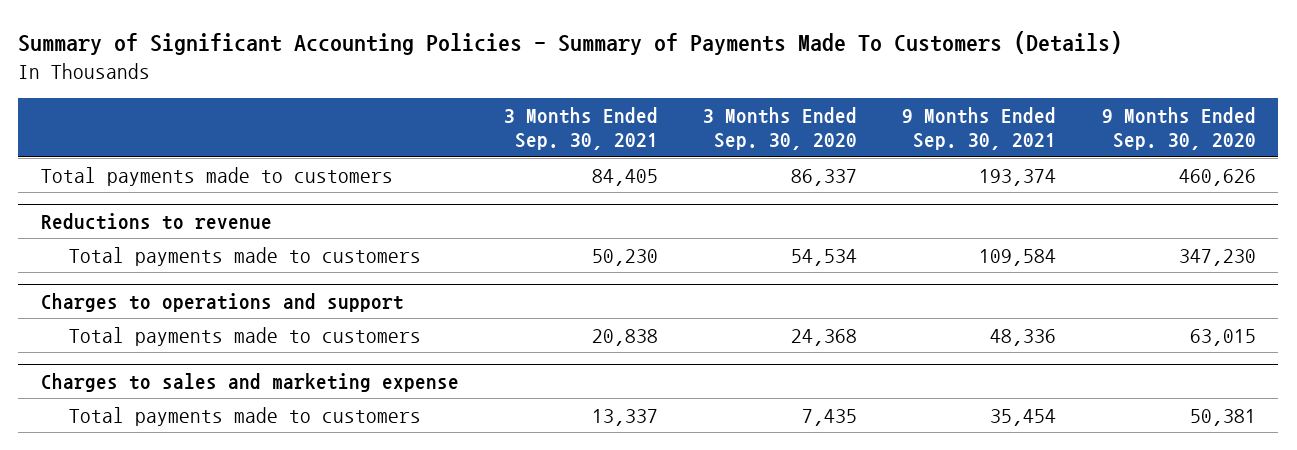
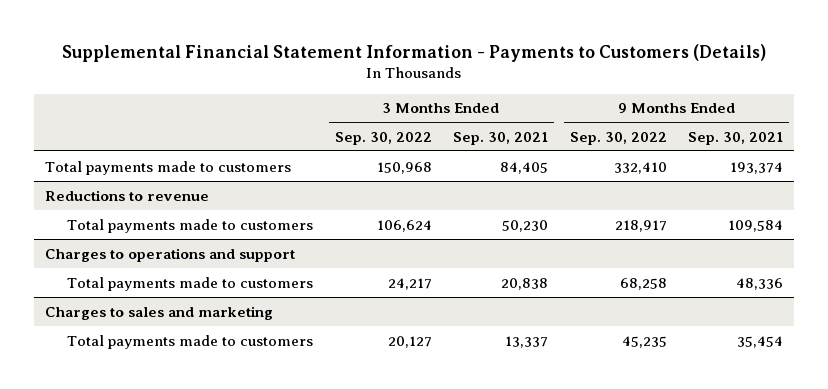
[18,31,1123,56] Summary of Significant Accounting Policies - Summary of Payments Made To Customers (Details) -> [62,43,767,62] Supplemental Financial Statement Information - Payments to Customers (Details)
[703,107,858,151] 3 Months Ended Sep. 30, 2020 -> none
[1101,107,1256,151] 9 Months Ended Sep. 30, 2020 -> none
none -> [334,131,432,145] Sep. 30, 2022
none -> [569,131,667,145] Sep. 30, 2022
[40,372,459,392] Charges to sales and marketing expense -> [44,305,273,320] Charges to sales and marketing

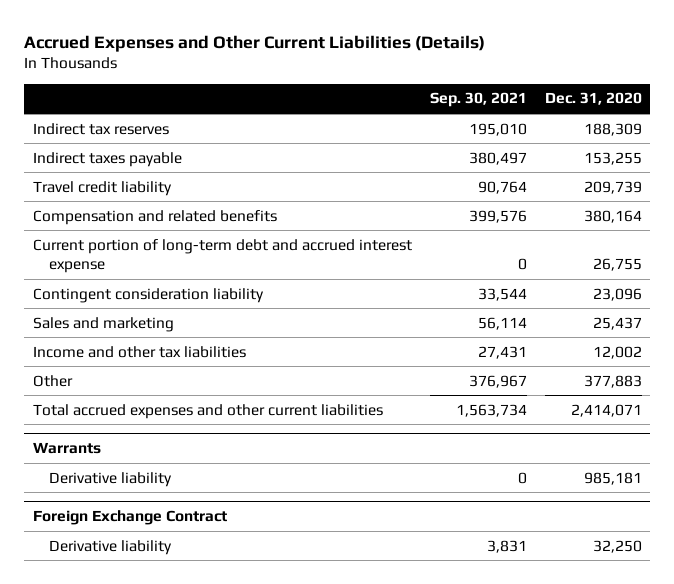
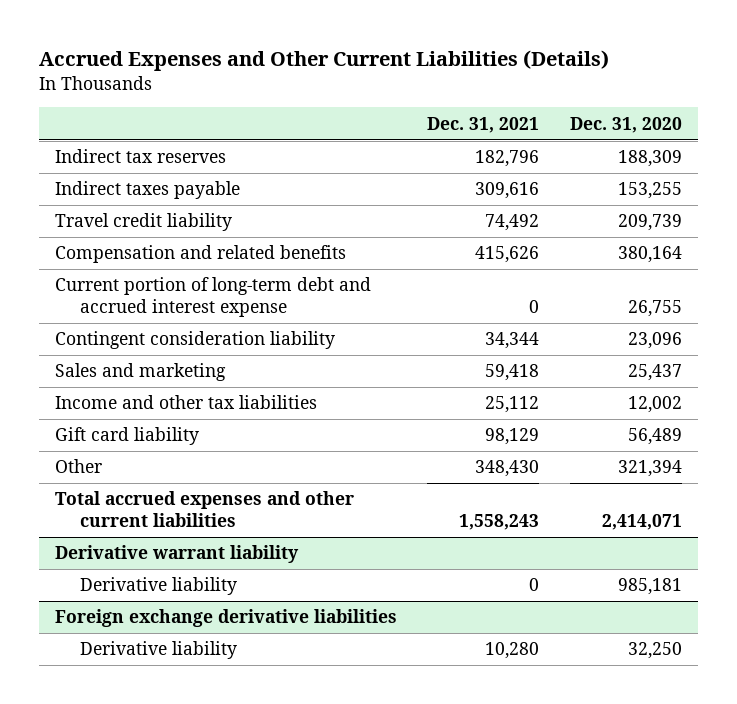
[429,92,527,108] Sep. 30, 2021 -> none
none -> [427,116,540,133] Dec. 31, 2021
none -> [54,427,199,446] Gift card liability
[583,374,642,388] 377,883 -> [618,460,683,478] 321,394
[32,442,101,455] Warrants -> [54,545,299,564] Derivative warrant liability
[32,510,227,526] Foreign Exchange Contract -> [54,609,397,628] Foreign exchange derivative liabilities

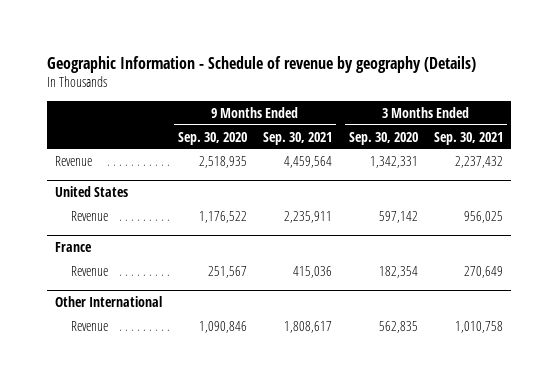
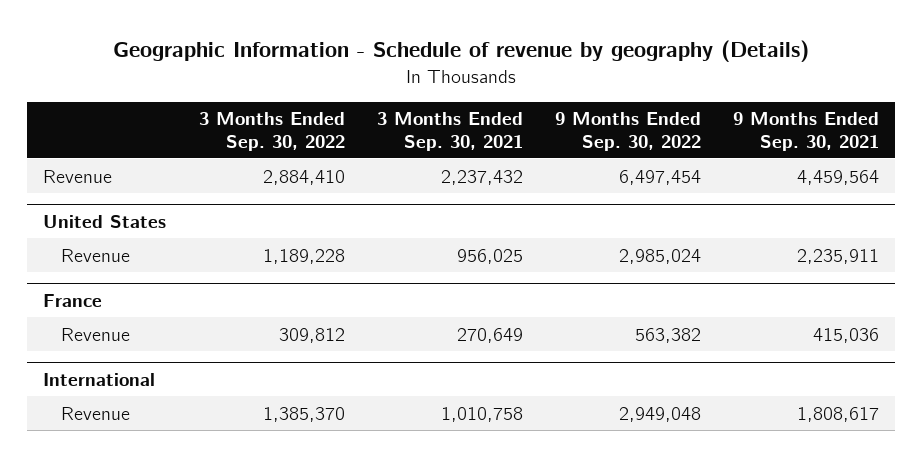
[178,131,248,145] Sep. 30, 2020 -> none
[348,131,418,145] Sep. 30, 2020 -> none
none -> [198,112,345,151] 3 Months Ended Sep. 30, 2022
none -> [555,112,702,151] 9 Months Ended Sep. 30, 2022
[54,296,162,308] Other International -> [43,372,156,386] International

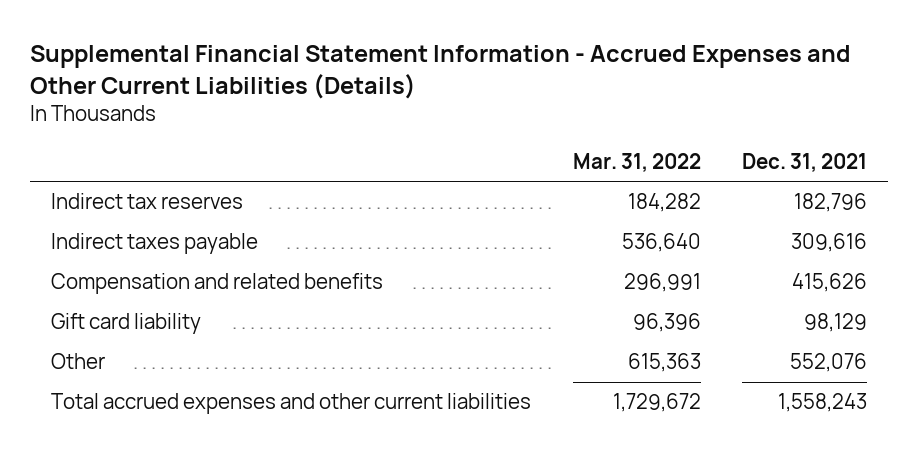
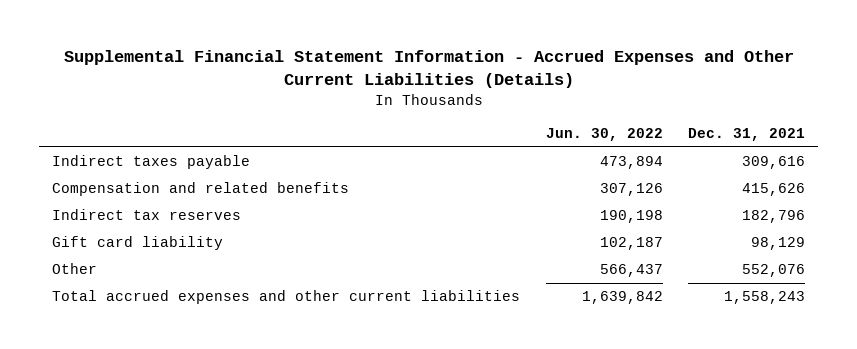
[572,153,701,173] Mar. 31, 2022 -> none
none -> [545,127,663,141] Jun. 30, 2022
[50,193,243,210] Indirect tax reserves -> [52,209,242,221] Indirect tax reserves

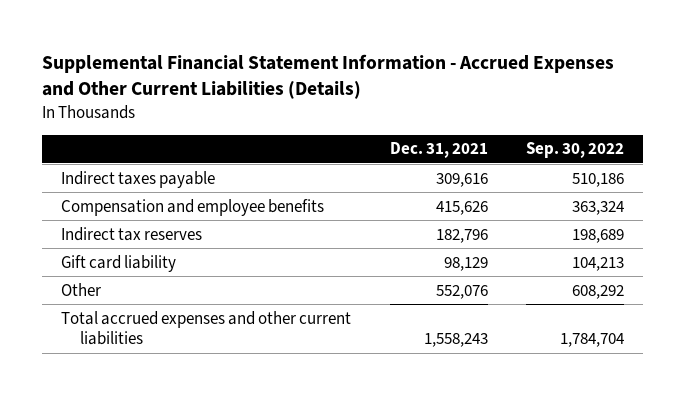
[545,127,663,141] Jun. 30, 2022 -> none
none -> [526,142,625,159] Sep. 30, 2022
[52,182,350,197] Compensation and related benefits -> [61,198,325,216] Compensation and employee benefits

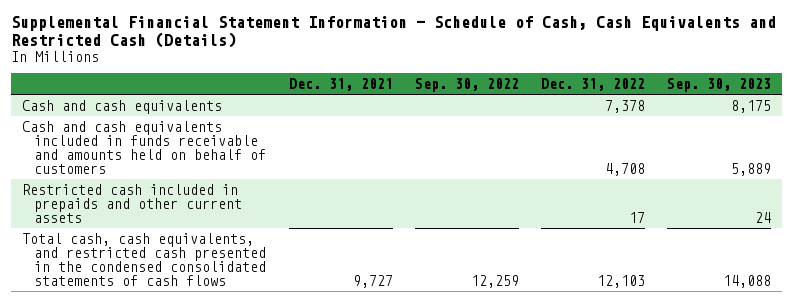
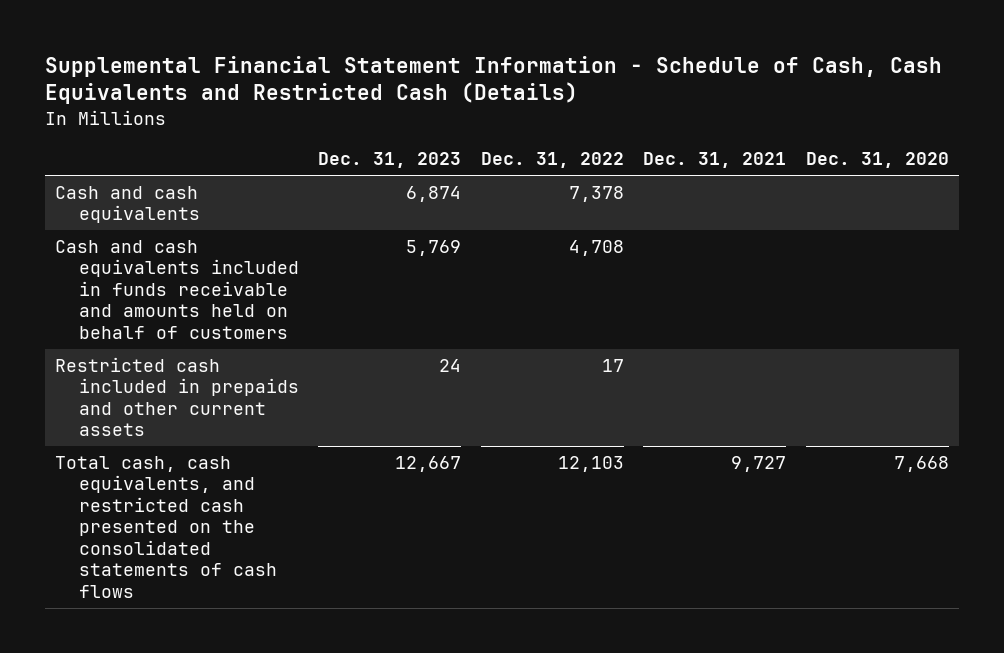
[414,78,519,93] Sep. 30, 2022 -> none
[666,78,771,93] Sep. 30, 2023 -> none
none -> [318,152,462,169] Dec. 31, 2023
none -> [805,152,949,169] Dec. 31, 2020
[21,232,267,287] Total cash, cash equivalents, and restricted cash presented in the condensed consolidated statements of cash flows -> [54,455,277,598] Total cash, cash equivalents, and restricted cash presented on the consolidated statements of cash flows

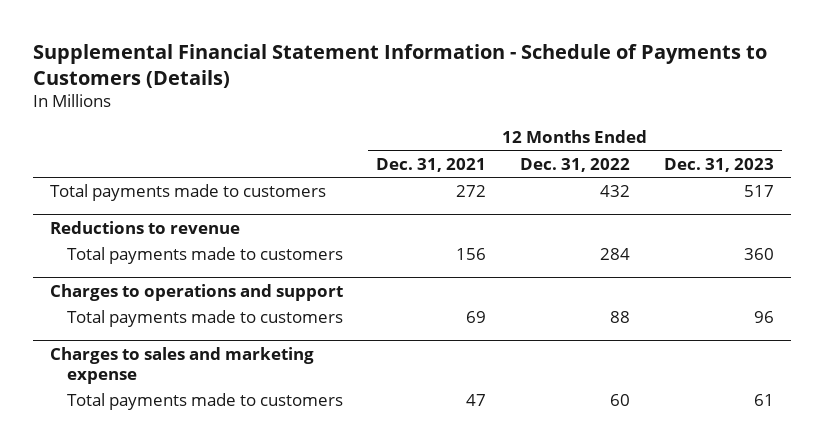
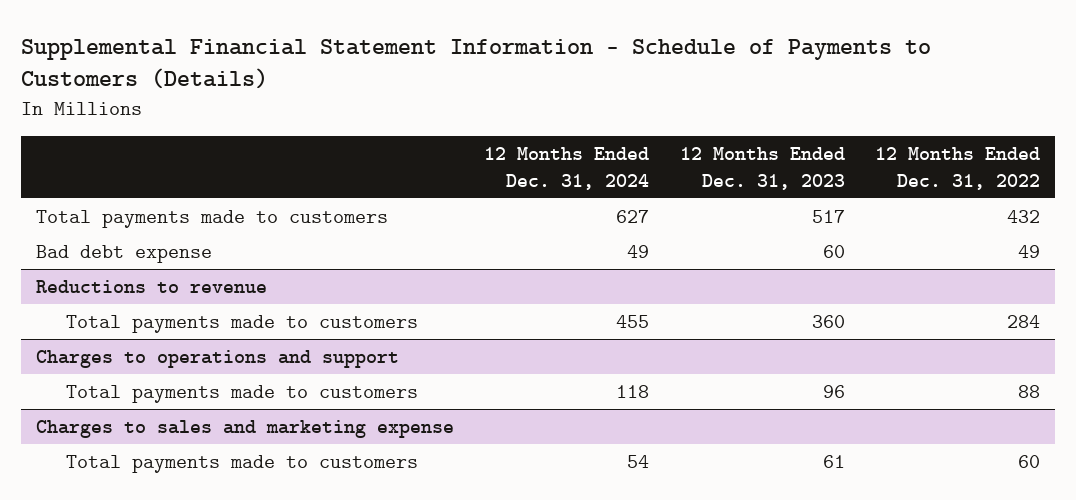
[376,157,487,172] Dec. 31, 2021 -> none
none -> [484,146,650,190] 12 Months Ended Dec. 31, 2024
none -> [36,244,213,263] Bad debt expense

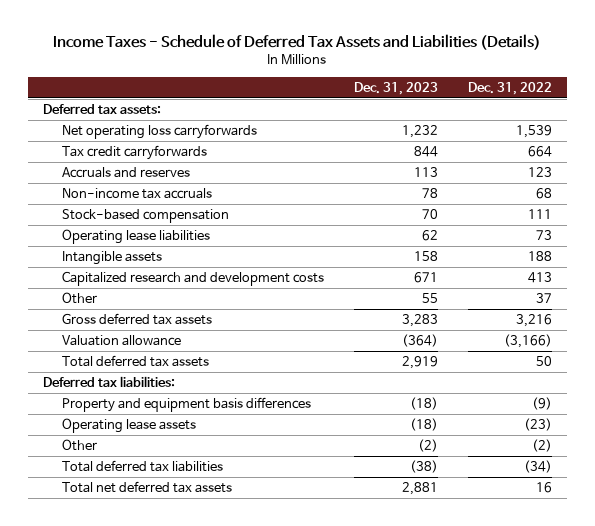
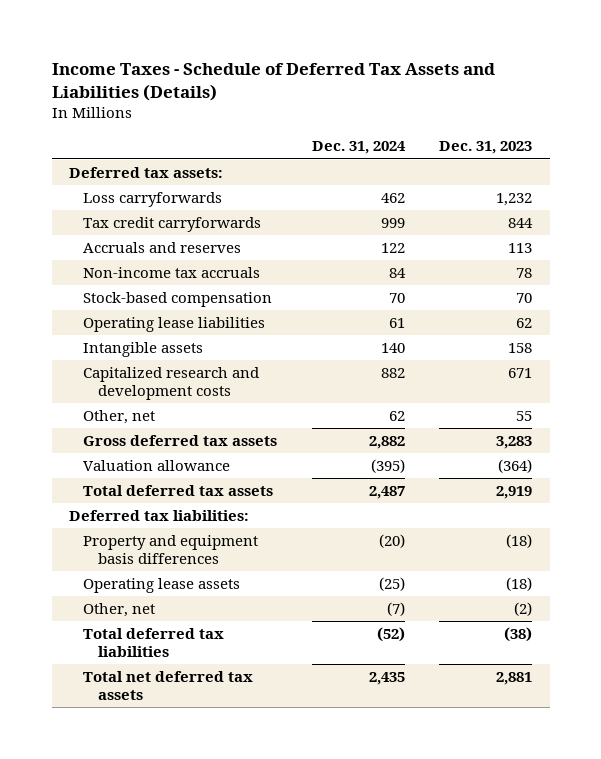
[468,81,553,95] Dec. 31, 2022 -> none
none -> [311,141,406,155] Dec. 31, 2024
[62,124,258,140] Net operating loss carryforwards -> [83,191,223,207] Loss carryforwards
[62,292,98,305] Other -> [83,409,156,424] Other, net
[62,439,98,452] Other -> [83,602,156,617] Other, net

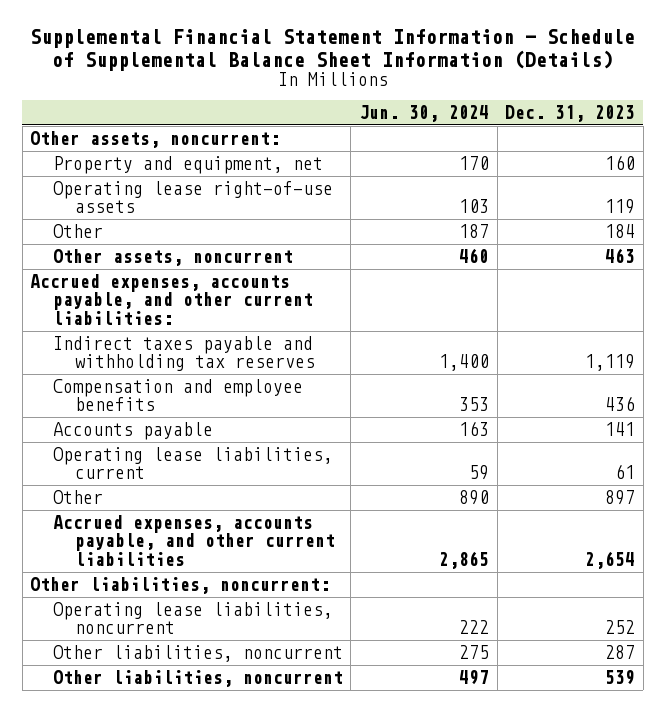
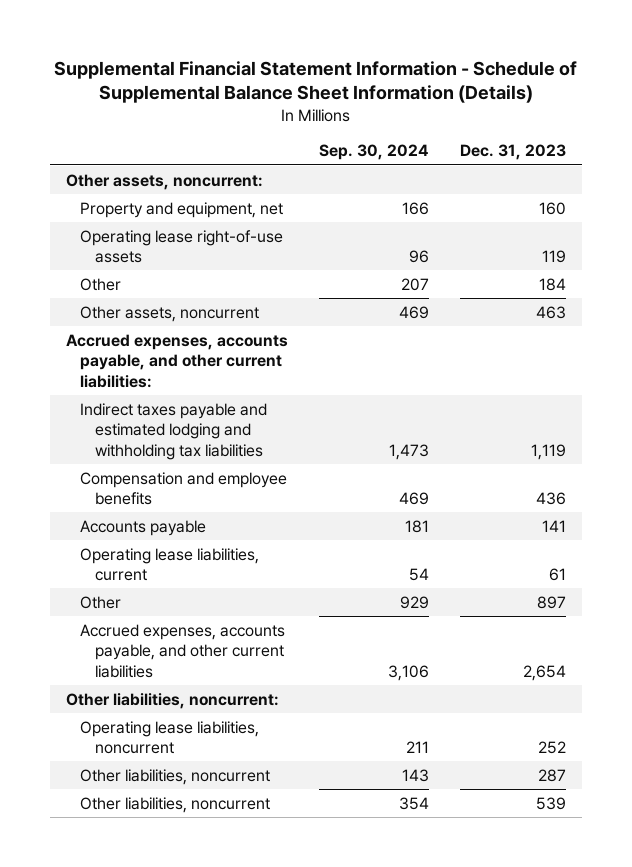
[358,105,489,123] Jun. 30, 2024 -> none
none -> [319,144,430,161] Sep. 30, 2024
[52,335,315,372] Indirect taxes payable and withholding tax reserves -> [80,402,268,460] Indirect taxes payable and estimated lodging and withholding tax liabilities

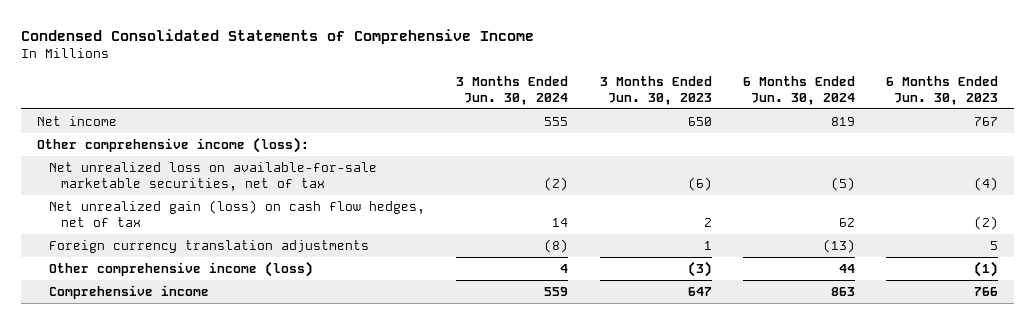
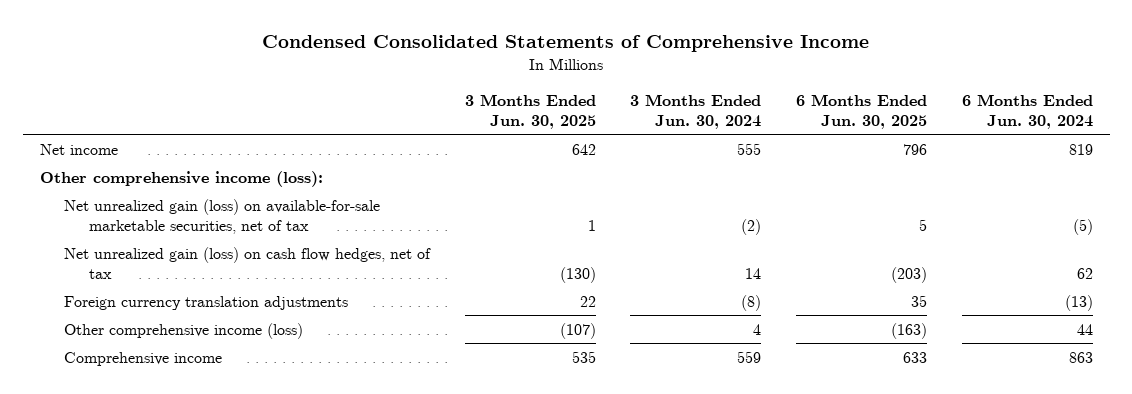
[599,75,712,105] 3 Months Ended Jun. 30, 2023 -> none
[886,75,999,105] 6 Months Ended Jun. 30, 2023 -> none
none -> [464,93,596,129] 3 Months Ended Jun. 30, 2025
none -> [795,93,927,129] 6 Months Ended Jun. 30, 2025
[48,161,377,191] Net unrealized loss on available-for-sale marketable securities, net of tax -> [64,198,381,234] Net unrealized gain (loss) on available-for-sale marketable securities, net of tax

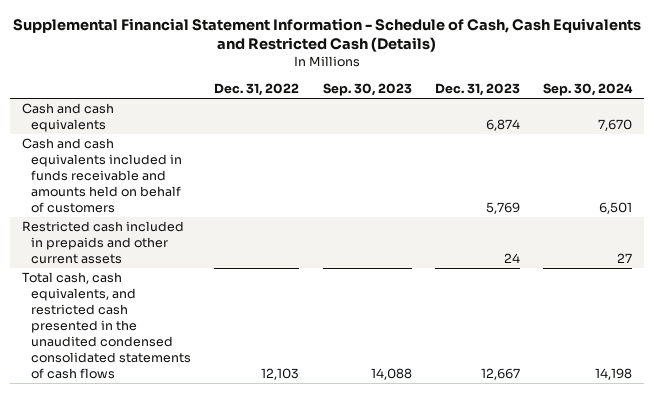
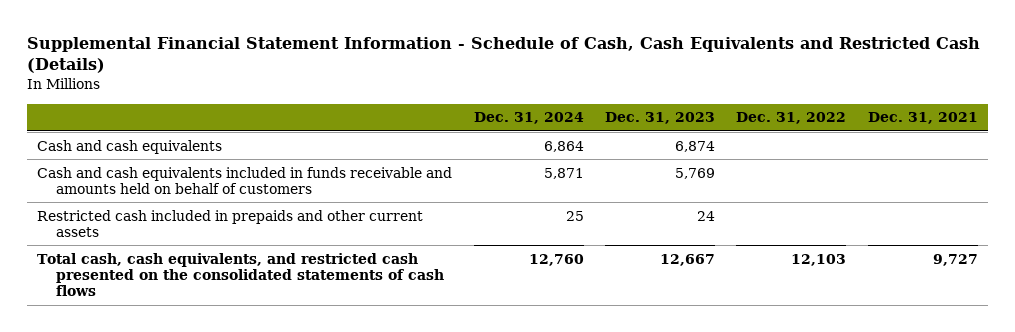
[322,83,412,97] Sep. 30, 2023 -> none
[543,83,634,97] Sep. 30, 2024 -> none
none -> [473,112,584,125] Dec. 31, 2024
none -> [867,112,978,125] Dec. 31, 2021
[21,272,191,380] Total cash, cash equivalents, and restricted cash presented in the unaudited condensed consolidated statements of cash flows -> [37,252,445,297] Total cash, cash equivalents, and restricted cash presented on the consolidated statements of cash flows

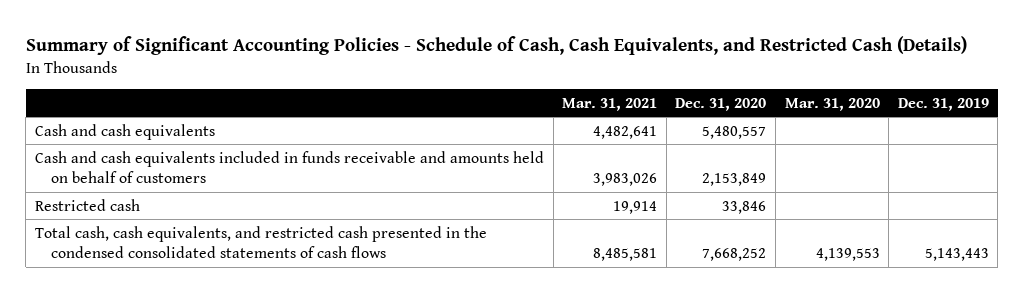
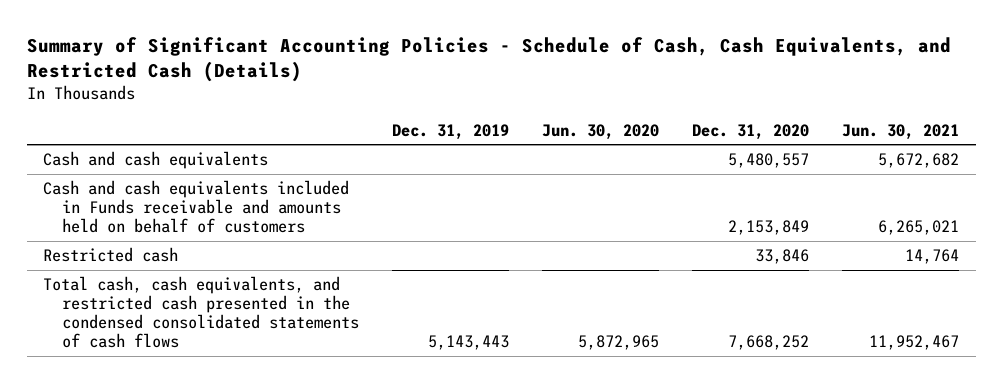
[562,97,658,111] Mar. 31, 2021 -> none
[784,97,880,111] Mar. 31, 2020 -> none
none -> [542,123,660,140] Jun. 30, 2020
none -> [842,123,960,140] Jun. 30, 2021
[34,150,544,184] Cash and cash equivalents included in funds receivable and amounts held on behalf of customers -> [43,180,350,234] Cash and cash equivalents included in Funds receivable and amounts held on behalf of customers

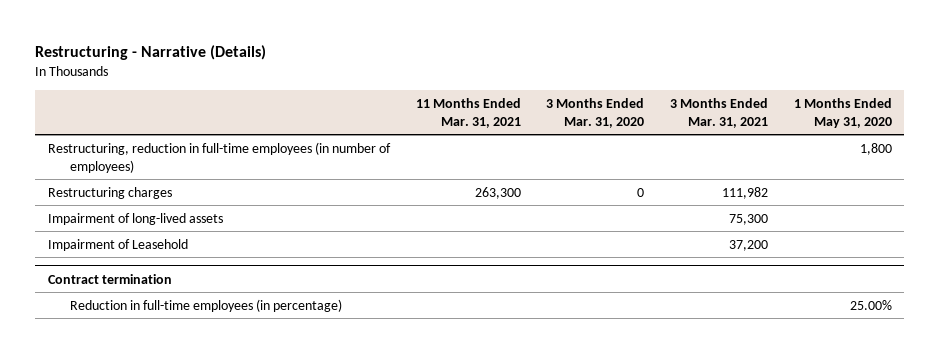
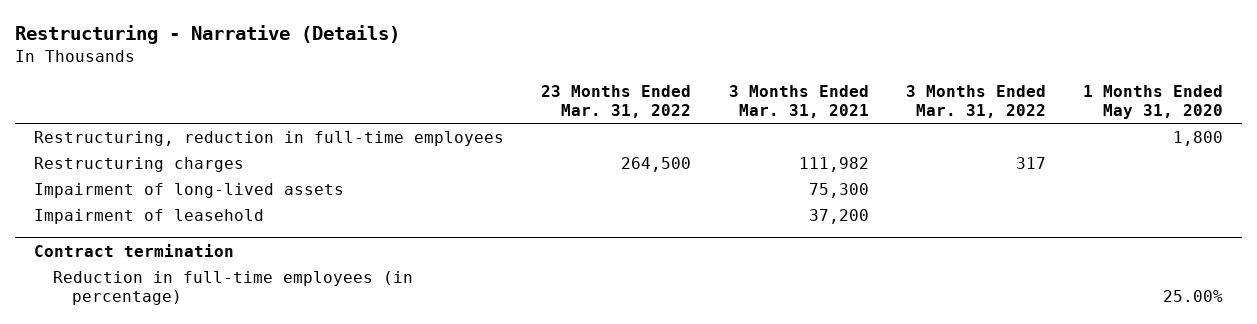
[415,97,521,128] 11 Months Ended Mar. 31, 2021 -> none
[546,97,645,128] 3 Months Ended Mar. 31, 2020 -> none
none -> [541,84,692,118] 23 Months Ended Mar. 31, 2022
none -> [906,84,1047,118] 3 Months Ended Mar. 31, 2022
[47,141,391,173] Restructuring, reduction in full-time employees (in number of employees) -> [33,130,504,146] Restructuring, reduction in full-time employees
[47,238,188,251] Impairment of Leasehold -> [33,208,264,224] Impairment of leasehold

